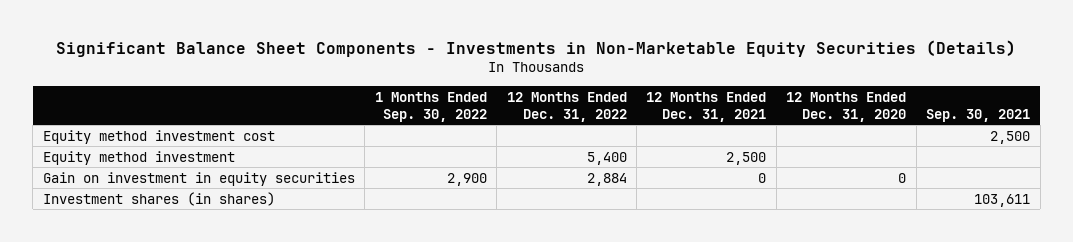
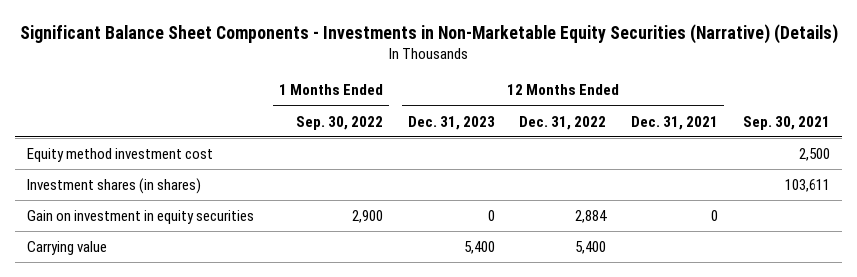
[56,39,1017,57] Significant Balance Sheet Components - Investments in Non-Marketable Equity Securities (Details) -> [19,23,838,44] Significant Balance Sheet Components - Investments in Non-Marketable Equity Securities (Narrative) (Details)
[786,91,907,122] 12 Months Ended Dec. 31, 2020 -> none
none -> [407,115,495,130] Dec. 31, 2023
[42,150,235,165] Equity method investment -> none
[42,171,355,186] Gain on investment in equity securities -> [27,210,255,225] Gain on investment in equity securities
none -> [27,241,108,256] Carrying value

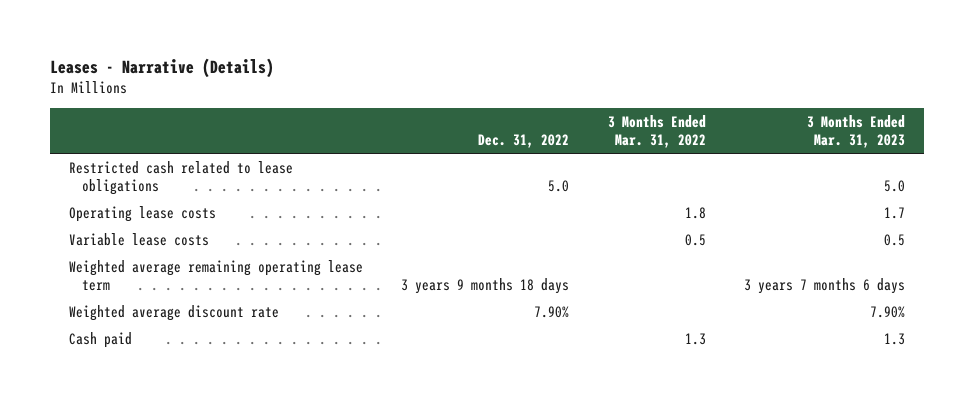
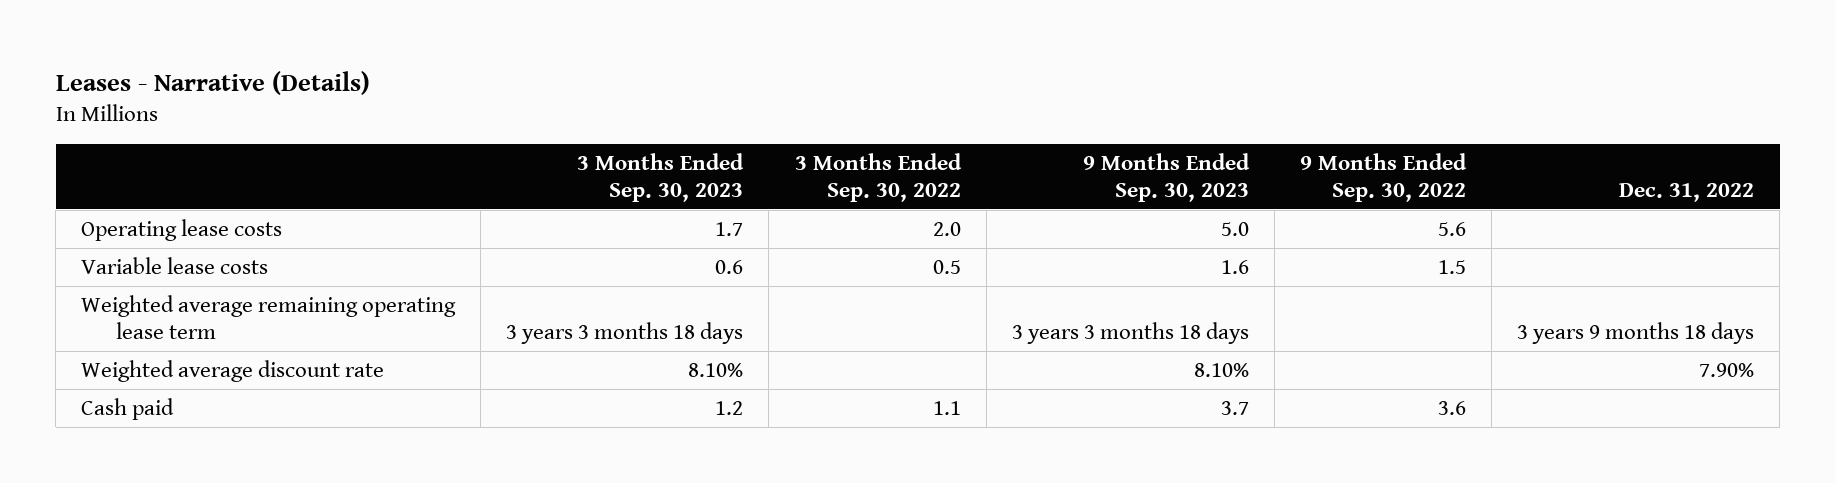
[607,114,706,149] 3 Months Ended Mar. 31, 2022 -> none
[807,114,906,149] 3 Months Ended Mar. 31, 2023 -> none
none -> [577,152,745,202] 3 Months Ended Sep. 30, 2023
none -> [794,152,962,202] 3 Months Ended Sep. 30, 2022
none -> [1082,152,1250,202] 9 Months Ended Sep. 30, 2023
none -> [1300,152,1468,202] 9 Months Ended Sep. 30, 2022
[69,160,294,196] Restricted cash related to lease obligations -> none

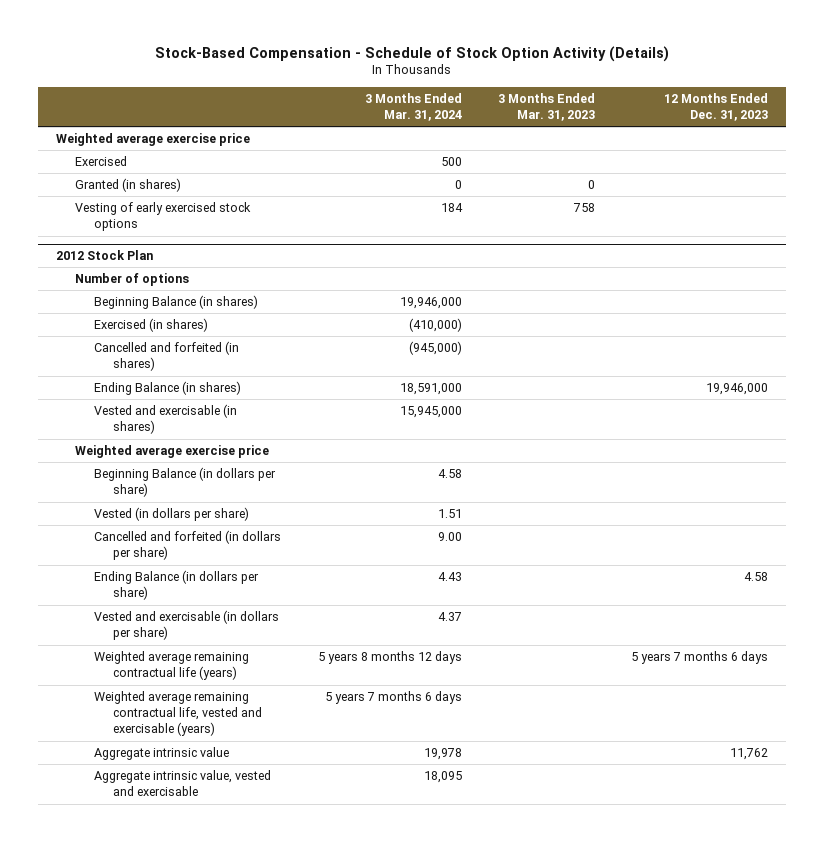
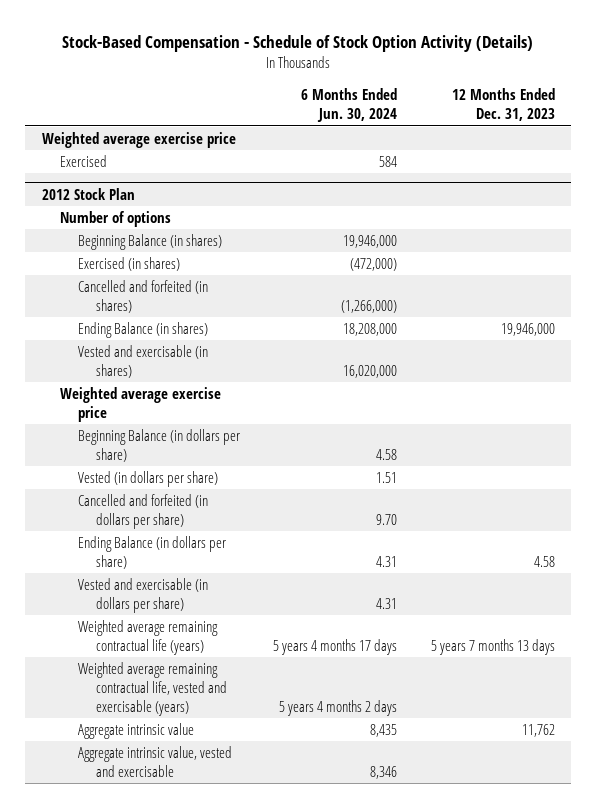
[364,92,462,122] 3 Months Ended Mar. 31, 2024 -> none
[498,92,596,122] 3 Months Ended Mar. 31, 2023 -> none
none -> [301,88,398,123] 6 Months Ended Jun. 30, 2024
[75,178,182,193] Granted (in shares) -> none
[75,202,252,232] Vesting of early exercised stock options -> none
[631,651,769,665] 5 years 7 months 6 days -> [430,639,555,656] 5 years 7 months 13 days

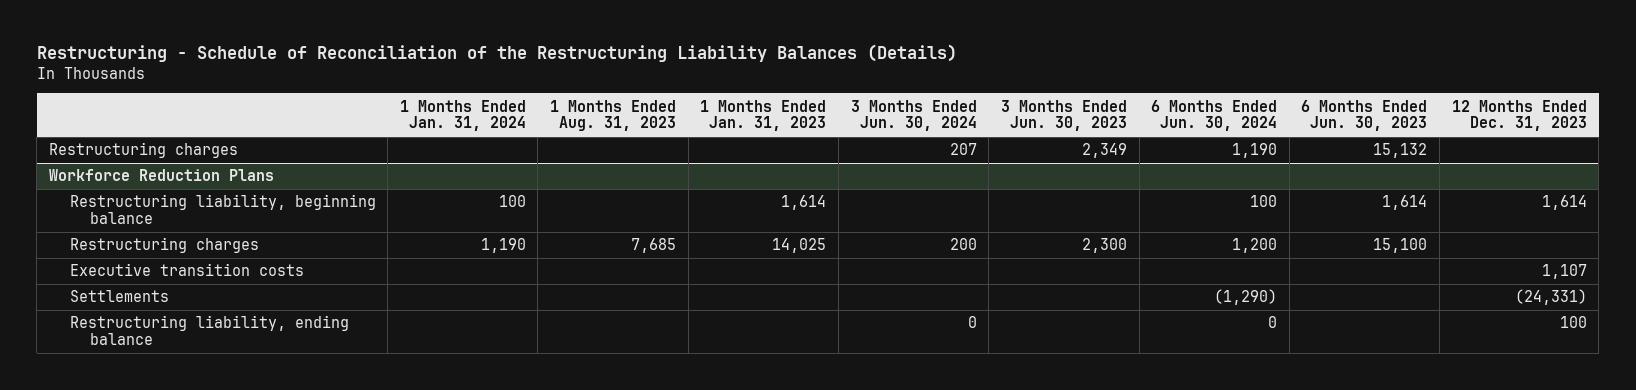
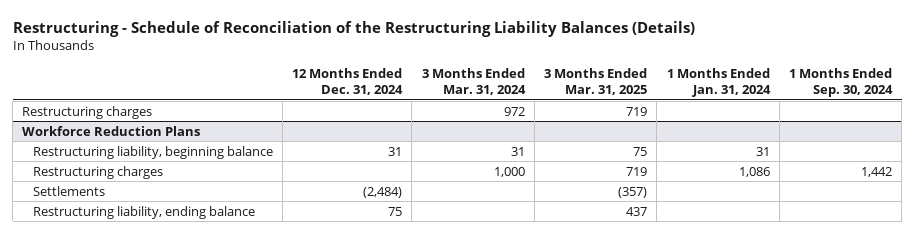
[550,99,677,132] 1 Months Ended Aug. 31, 2023 -> none
[700,99,827,132] 1 Months Ended Jan. 31, 2023 -> none
[850,99,977,132] 3 Months Ended Jun. 30, 2024 -> none
[1000,99,1127,132] 3 Months Ended Jun. 30, 2023 -> none
[1151,99,1278,132] 6 Months Ended Jun. 30, 2024 -> none
[1301,99,1428,132] 6 Months Ended Jun. 30, 2023 -> none
[1451,99,1587,132] 12 Months Ended Dec. 31, 2023 -> none
none -> [292,68,404,96] 12 Months Ended Dec. 31, 2024
none -> [421,68,526,96] 3 Months Ended Mar. 31, 2024
none -> [544,68,648,96] 3 Months Ended Mar. 31, 2025
none -> [789,68,894,98] 1 Months Ended Sep. 30, 2024
[69,263,304,277] Executive transition costs -> none
[498,195,526,208] 100 -> [755,146,770,156] 31
[480,238,526,254] 1,190 -> [738,166,770,177] 1,086

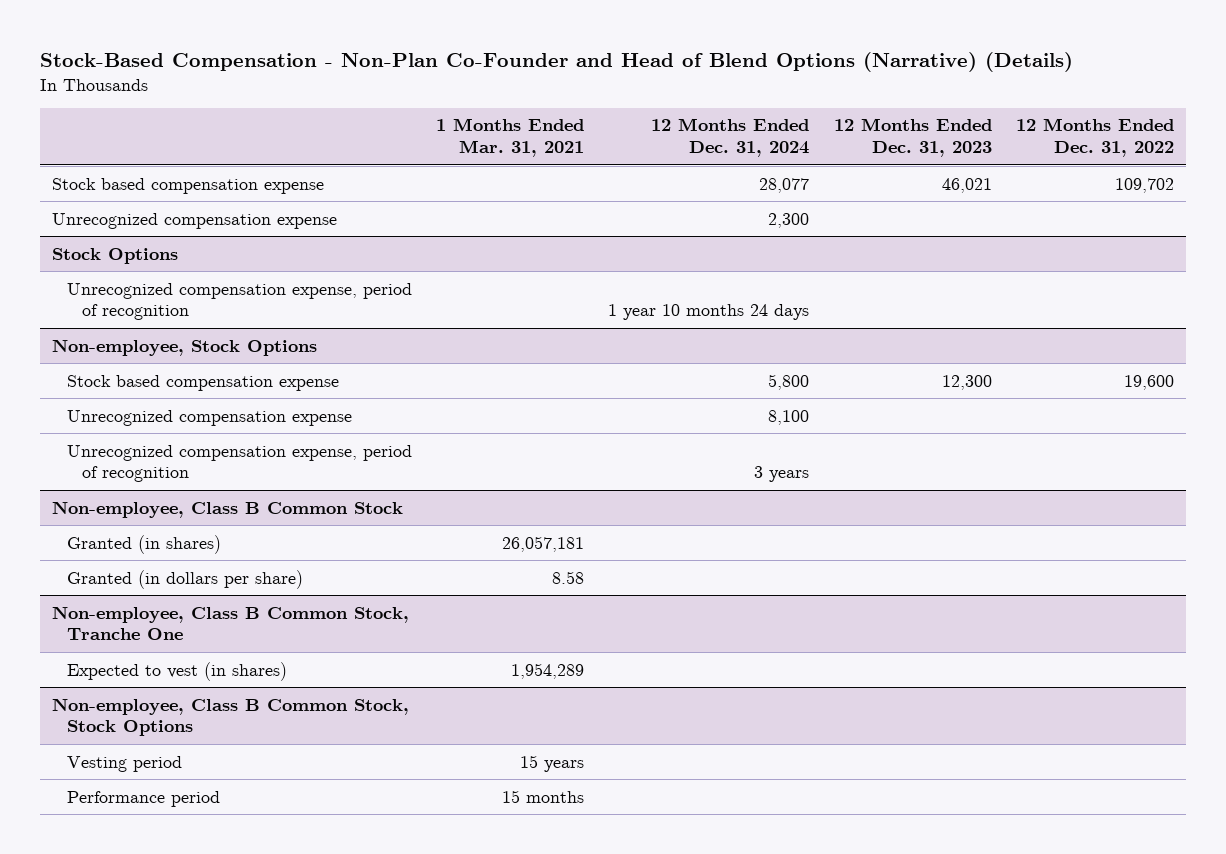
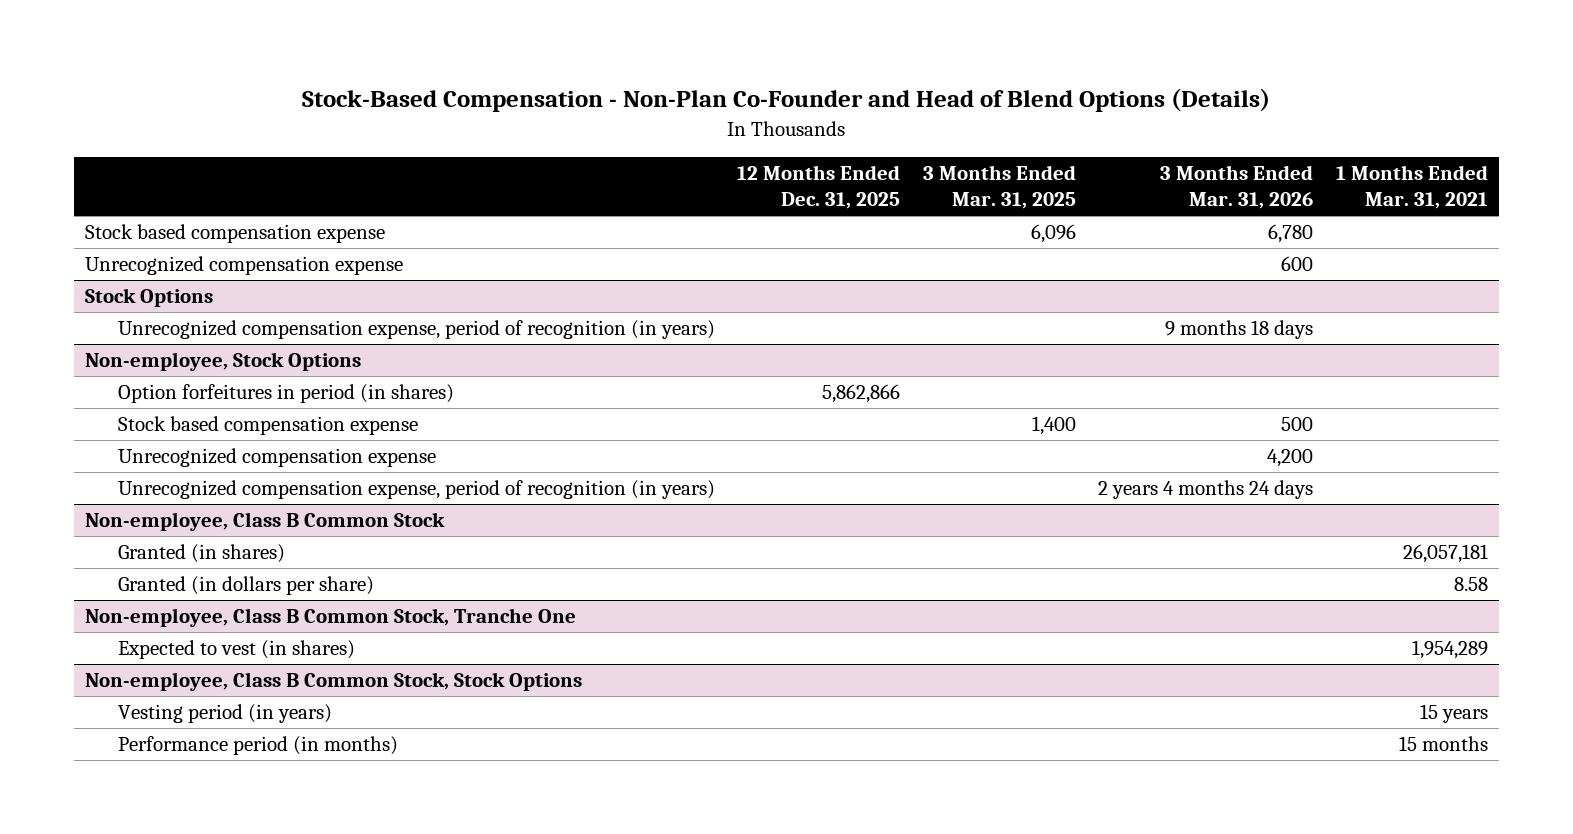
[40,52,1074,73] Stock-Based Compensation - Non-Plan Co-Founder and Head of Blend Options (Narrative) (Details) -> [302,87,1271,112] Stock-Based Compensation - Non-Plan Co-Founder and Head of Blend Options (Details)
[651,118,810,158] 12 Months Ended Dec. 31, 2024 -> none
[833,118,992,158] 12 Months Ended Dec. 31, 2023 -> none
[1015,118,1174,158] 12 Months Ended Dec. 31, 2022 -> none
none -> [737,165,901,210] 12 Months Ended Dec. 31, 2025
none -> [922,165,1076,210] 3 Months Ended Mar. 31, 2025
none -> [1160,165,1314,210] 3 Months Ended Mar. 31, 2026
[67,282,413,321] Unrecognized compensation expense, period of recognition -> [117,320,715,340] Unrecognized compensation expense, period of recognition (in years)
none -> [117,384,454,404] Option forfeitures in period (in shares)
[67,444,413,483] Unrecognized compensation expense, period of recognition -> [117,480,715,500] Unrecognized compensation expense, period of recognition (in years)
[67,755,183,772] Vesting period -> [117,704,332,724] Vesting period (in years)
[67,790,221,807] Performance period -> [117,736,398,756] Performance period (in months)

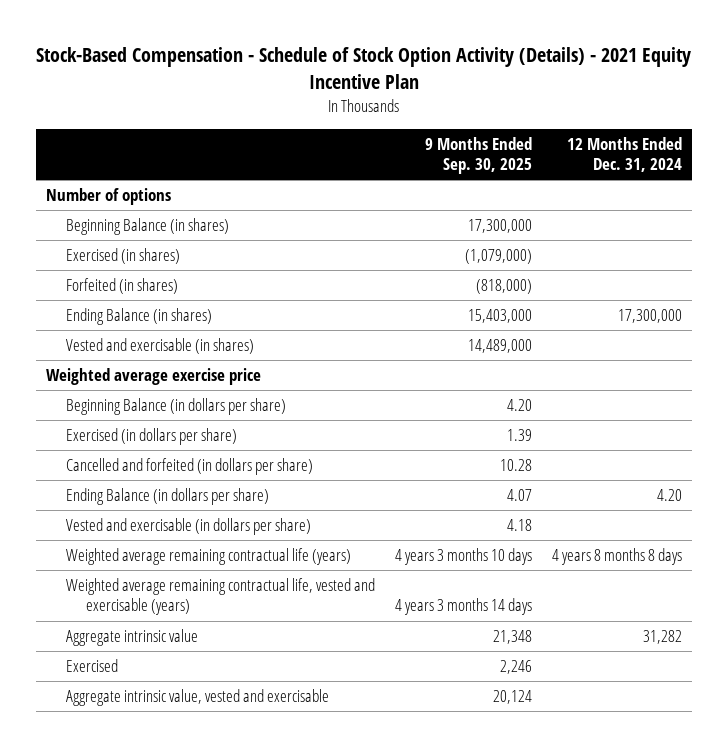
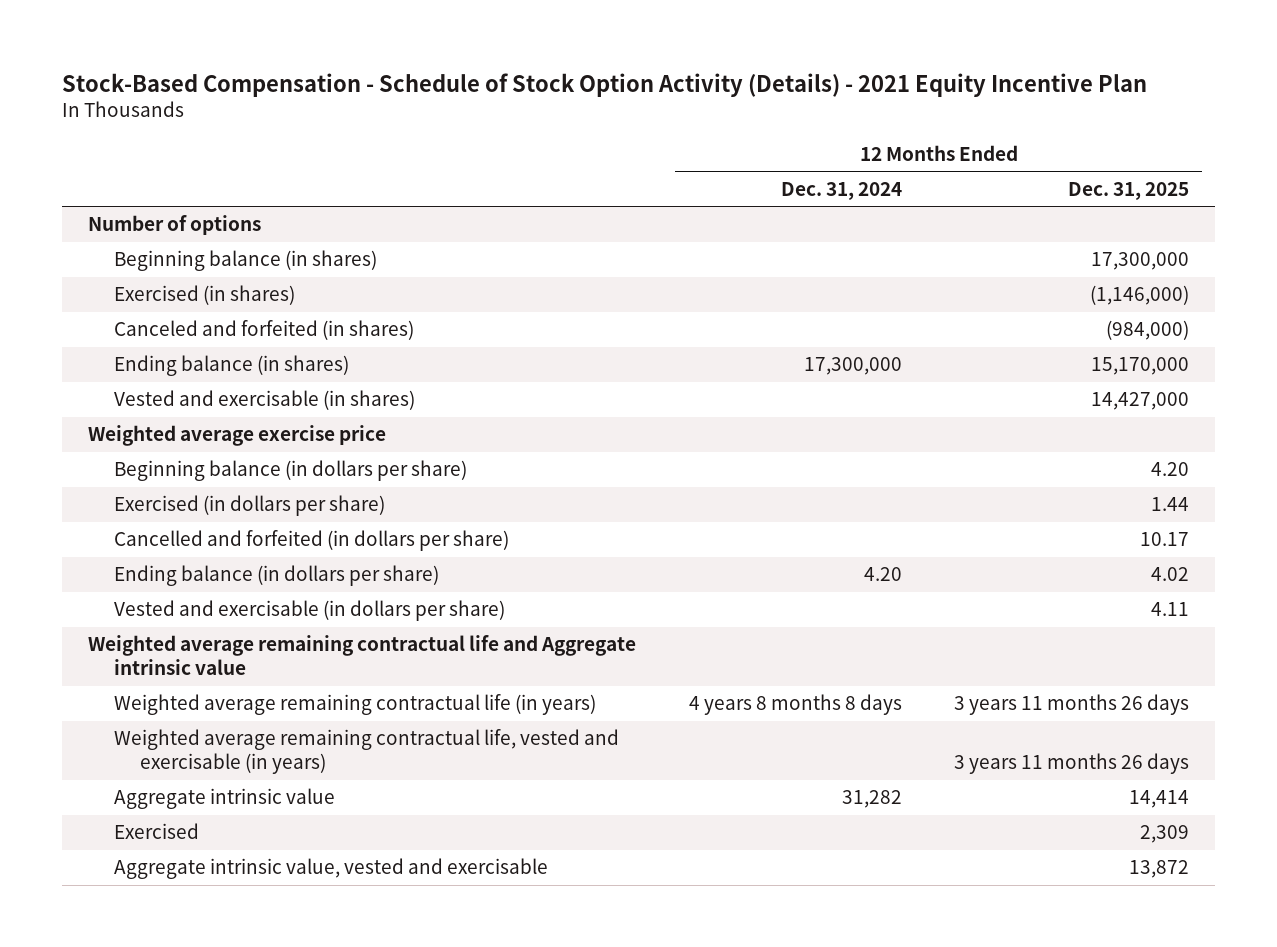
[425,137,533,175] 9 Months Ended Sep. 30, 2025 -> none
none -> [1067,181,1189,200] Dec. 31, 2025
[65,218,229,236] Beginning Balance (in shares) -> [113,250,377,272] Beginning balance (in shares)
[65,278,178,295] Forfeited (in shares) -> [113,320,414,341] Canceled and forfeited (in shares)
[65,308,212,326] Ending Balance (in shares) -> [113,355,349,377] Ending balance (in shares)
[65,398,286,416] Beginning Balance (in dollars per share) -> [113,460,467,482] Beginning balance (in dollars per share)
[65,488,269,506] Ending Balance (in dollars per share) -> [113,565,439,587] Ending balance (in dollars per share)
none -> [88,635,637,676] Weighted average remaining contractual life and Aggregate intrinsic value
[65,548,351,566] Weighted average remaining contractual life (years) -> [113,694,596,716] Weighted average remaining contractual life (in years)
[65,578,375,616] Weighted average remaining contractual life, vested and exercisable (years) -> [113,729,619,775] Weighted average remaining contractual life, vested and exercisable (in years)

